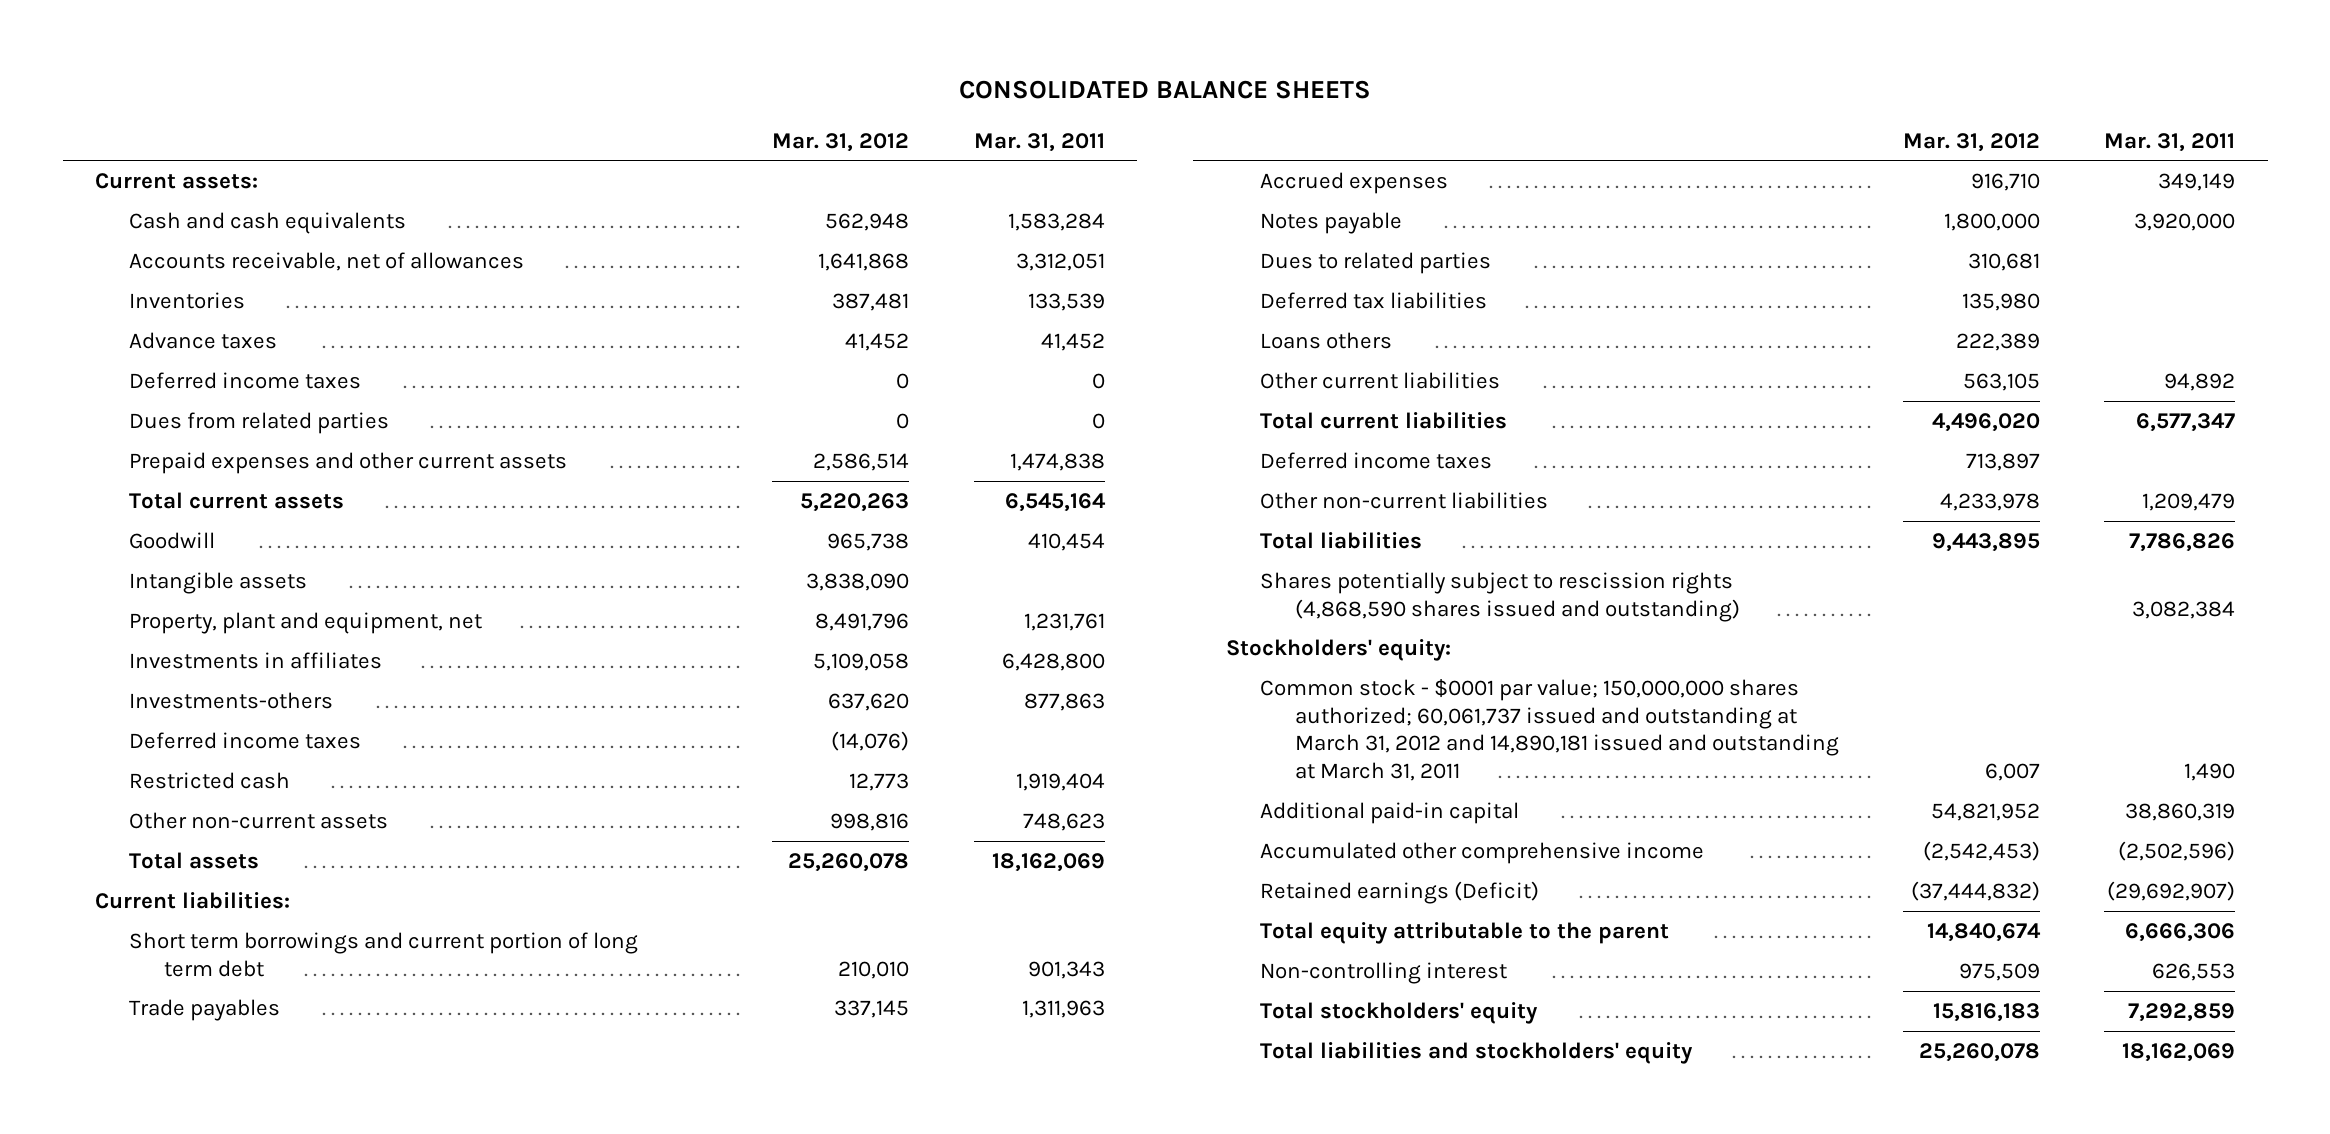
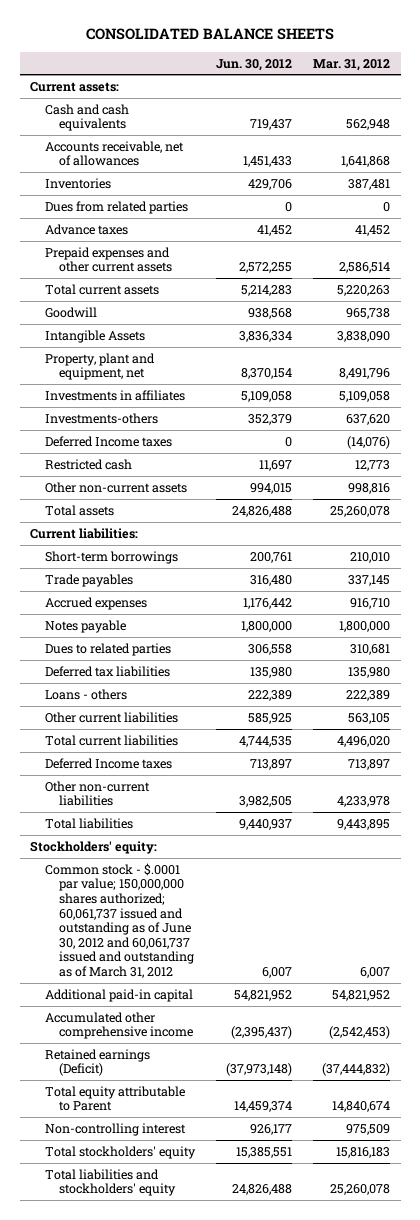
[973,132,1105,152] Mar. 31, 2011 -> none
none -> [215,58,292,71] Jun. 30, 2012
[129,372,362,390] Deferred income taxes -> none
[129,332,278,350] Advance taxes -> [44,223,128,235] Advance taxes
[129,572,308,595] Intangible assets -> [44,329,145,343] Intangible Assets
[129,732,362,750] Deferred income taxes -> [44,435,172,447] Deferred Income taxes
[129,932,639,977] Short term borrowings and current portion of long term debt -> [44,550,178,564] Short-term borrowings
[1260,332,1393,350] Loans others -> [44,688,127,700] Loans - others
[1260,452,1493,470] Deferred income taxes -> [44,757,172,769] Deferred Income taxes
[1260,572,1741,622] Shares potentially subject to rescission rights (4,868,590 shares issued and outstanding) -> none
[1260,679,1840,781] Common stock - $0001 par value; 150,000,000 shares authorized; 60,061,737 issued and outstanding at March 31, 2012 and 14,890,181 issued and outstanding at March 31, 2011 -> [44,862,194,979] Common stock - $.0001 par value; 150,000,000 shares authorized; 60,061,737 issued and outstanding as of June 30, 2012 and 60,061,737 issued and outstanding as of March 31, 2012
[1260,922,1670,945] Total equity attributable to the parent -> [44,1085,185,1112] Total equity attributable to Parent

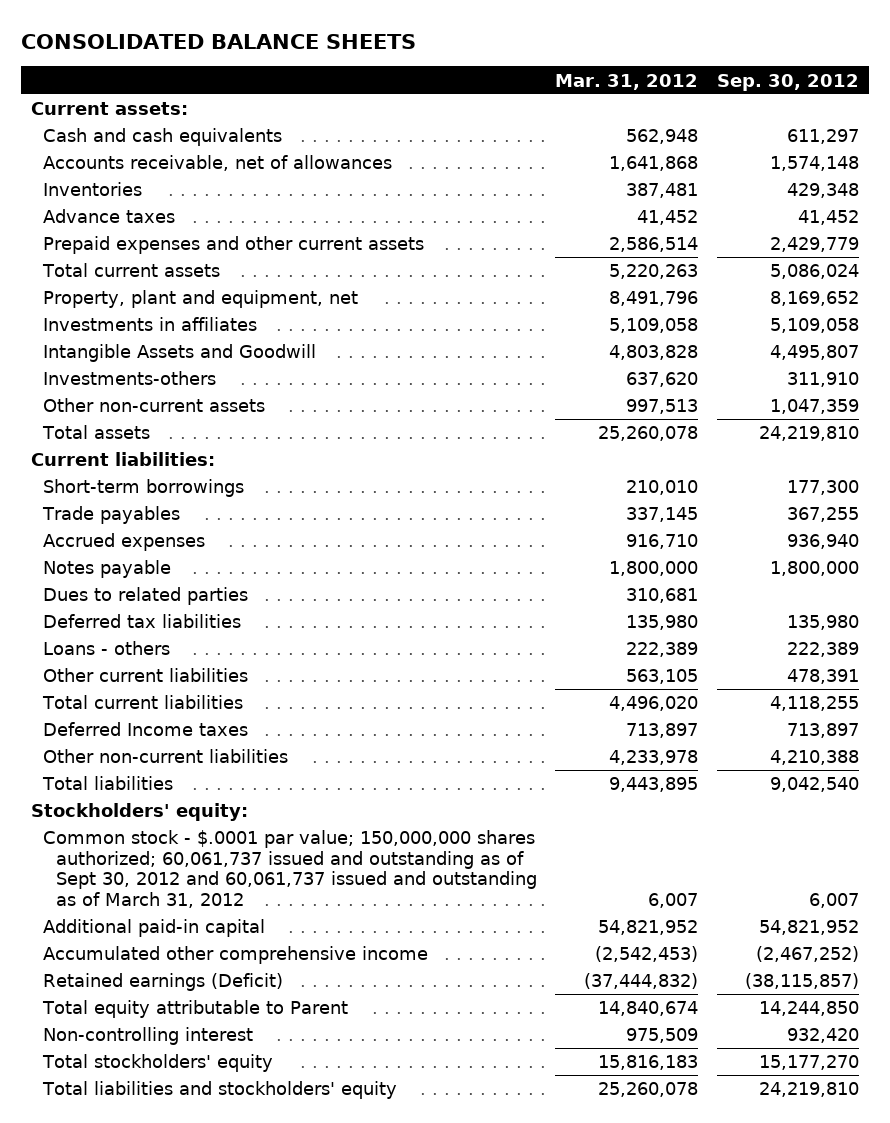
[215,58,292,71] Jun. 30, 2012 -> none
none -> [717,73,860,91] Sep. 30, 2012
[44,200,188,214] Dues from related parties -> none
[44,306,97,318] Goodwill -> none
[44,329,145,343] Intangible Assets -> none
none -> [43,344,317,363] Intangible Assets and Goodwill
[44,435,172,447] Deferred Income taxes -> none
[44,458,132,470] Restricted cash -> none
[348,482,391,494] 998,816 -> [626,399,699,415] 997,513
[44,862,194,979] Common stock - $.0001 par value; 150,000,000 shares authorized; 60,061,737 issued and outstanding as of June 30, 2012 and 60,061,737 issued and outstanding as of March 31, 2012 -> [43,830,537,908] Common stock - $.0001 par value; 150,000,000 shares authorized; 60,061,737 issued and outstanding as of Sept 30, 2012 and 60,061,737 issued and outstanding as of March 31, 2012

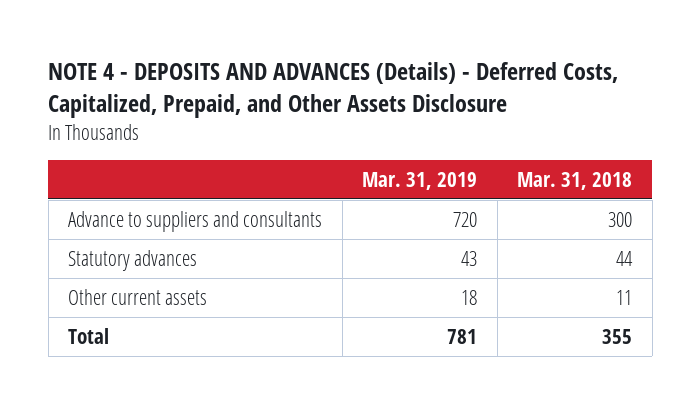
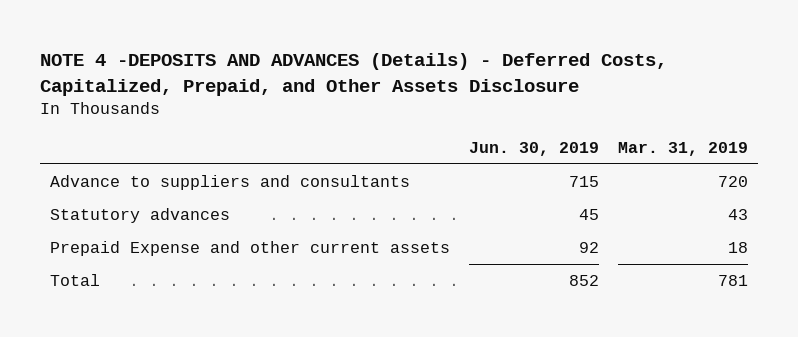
[48,62,619,118] NOTE 4 - DEPOSITS AND ADVANCES (Details) - Deferred Costs, Capitalized, Prepaid, and Other Assets Disclosure -> [39,52,667,96] NOTE 4 -DEPOSITS AND ADVANCES (Details) - Deferred Costs, Capitalized, Prepaid, and Other Assets Disclosure
[517,171,633,190] Mar. 31, 2018 -> none
none -> [468,141,599,156] Jun. 30, 2019
[68,288,208,305] Other current assets -> [49,240,450,256] Prepaid Expense and other current assets

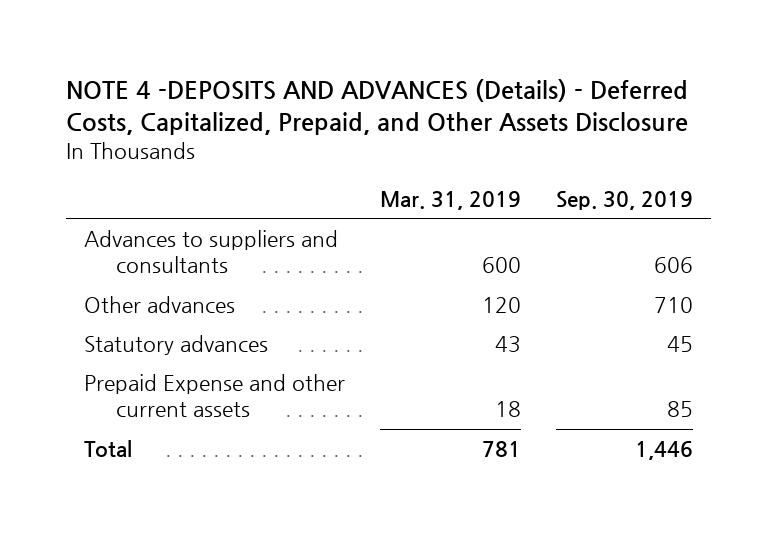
[468,141,599,156] Jun. 30, 2019 -> none
none -> [556,190,694,210] Sep. 30, 2019
[49,174,410,190] Advance to suppliers and consultants -> [83,229,338,274] Advances to suppliers and consultants
[718,175,749,187] 720 -> [482,257,522,274] 600
none -> [83,295,235,313] Other advances

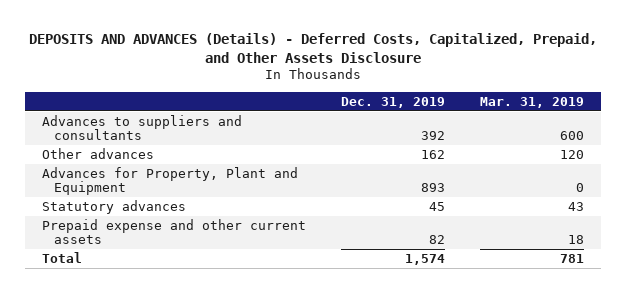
[66,79,689,136] NOTE 4 -DEPOSITS AND ADVANCES (Details) - Deferred Costs, Capitalized, Prepaid, and Other Assets Disclosure -> [28,32,597,63] DEPOSITS AND ADVANCES (Details) - Deferred Costs, Capitalized, Prepaid, and Other Assets Disclosure
[556,190,694,210] Sep. 30, 2019 -> none
none -> [340,96,445,108] Dec. 31, 2019
none -> [41,166,298,196] Advances for Property, Plant and Equipment
[83,373,345,418] Prepaid Expense and other current assets -> [41,218,306,245] Prepaid expense and other current assets

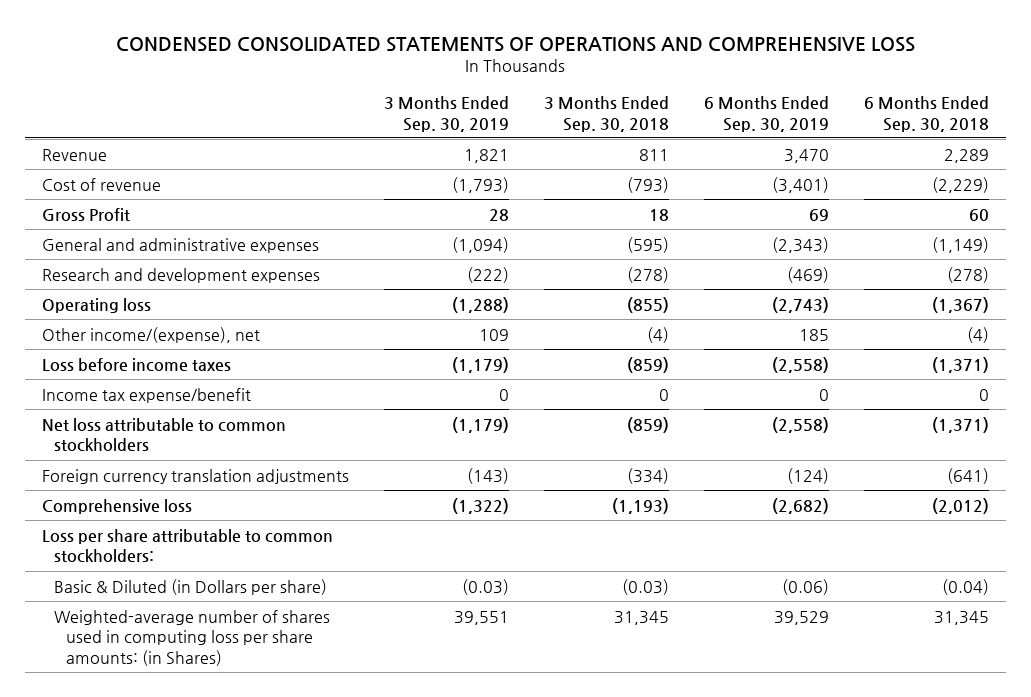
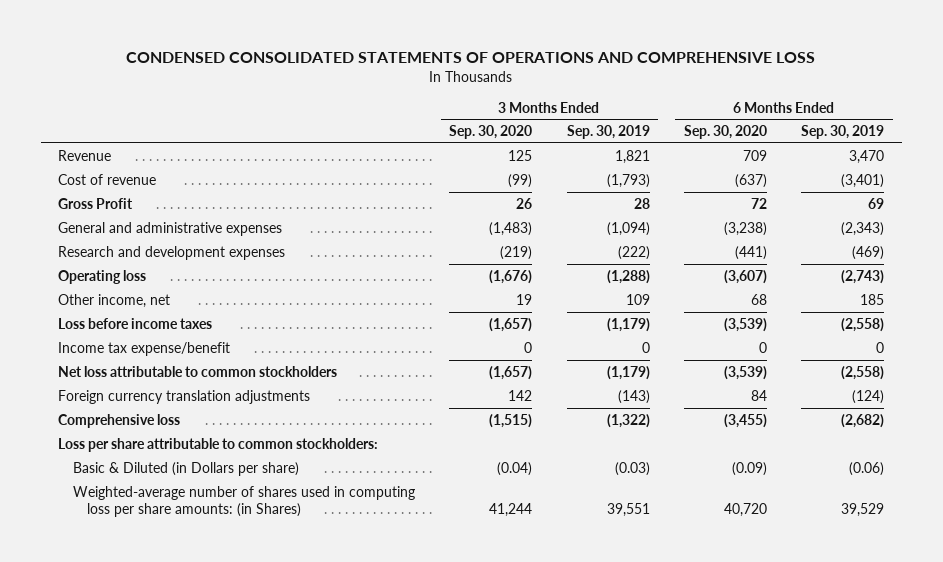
[543,95,669,132] 3 Months Ended Sep. 30, 2018 -> none
[863,95,989,132] 6 Months Ended Sep. 30, 2018 -> none
none -> [449,125,533,140] Sep. 30, 2020
none -> [683,125,767,140] Sep. 30, 2020
[42,326,261,343] Other income/(expense), net -> [58,293,171,308] Other income, net

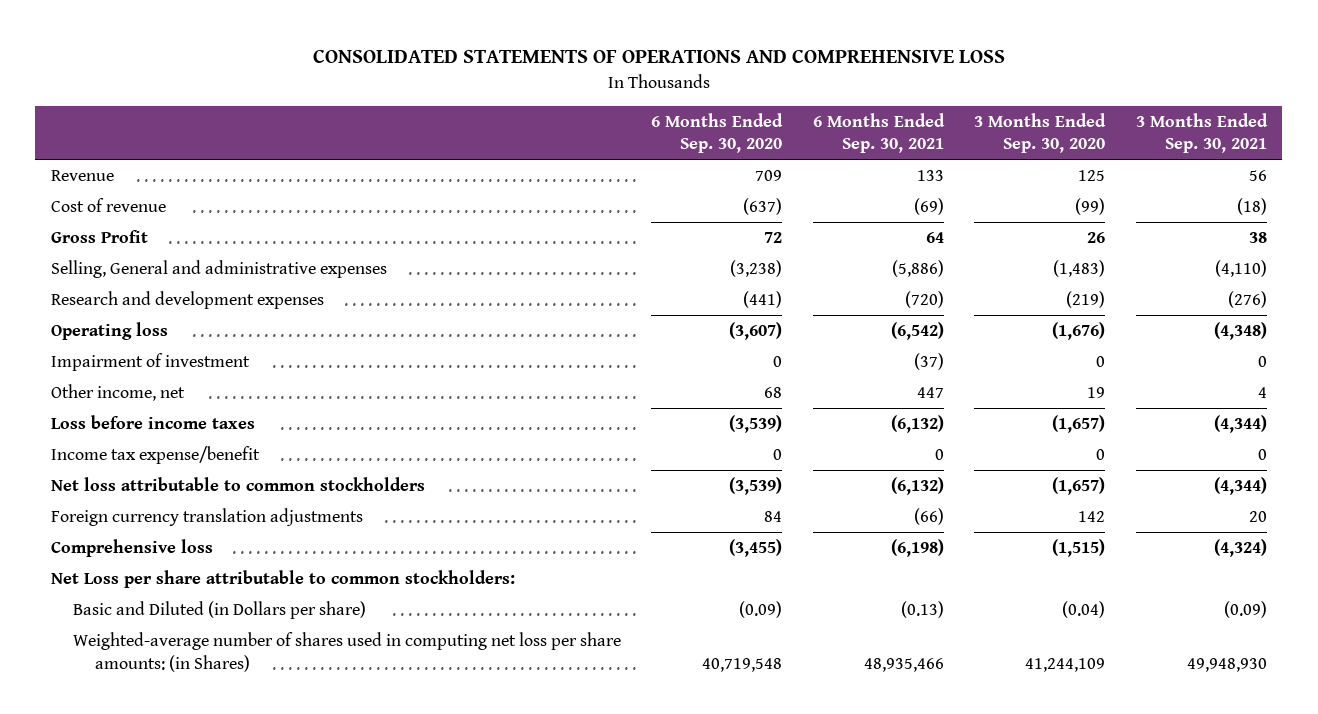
[126,51,816,63] CONDENSED CONSOLIDATED STATEMENTS OF OPERATIONS AND COMPREHENSIVE LOSS -> [312,50,1005,64] CONSOLIDATED STATEMENTS OF OPERATIONS AND COMPREHENSIVE LOSS
[566,125,650,140] Sep. 30, 2019 -> none
[801,125,885,140] Sep. 30, 2019 -> none
none -> [812,112,945,154] 6 Months Ended Sep. 30, 2021
none -> [1136,112,1269,154] 3 Months Ended Sep. 30, 2021
[58,221,283,236] General and administrative expenses -> [50,260,387,279] Selling, General and administrative expenses
none -> [50,353,250,372] Impairment of investment
[58,437,379,452] Loss per share attributable to common stockholders: -> [50,570,515,589] Net Loss per share attributable to common stockholders:
[72,461,299,476] Basic & Diluted (in Dollars per share) -> [72,601,366,620] Basic and Diluted (in Dollars per share)
[72,485,415,518] Weighted-average number of shares used in computing loss per share amounts: (in Shares) -> [72,632,621,672] Weighted-average number of shares used in computing net loss per share amounts: (in Shares)
[489,503,533,518] 41,244 -> [1025,657,1106,672] 41,244,109
[723,503,767,518] 40,720 -> [702,657,783,672] 40,719,548

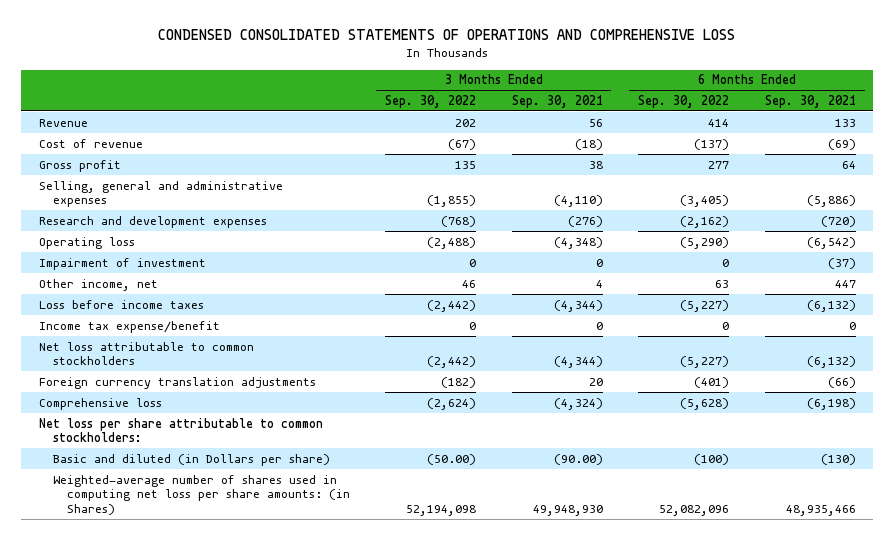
[312,50,1005,64] CONSOLIDATED STATEMENTS OF OPERATIONS AND COMPREHENSIVE LOSS -> [158,29,736,41] CONDENSED CONSOLIDATED STATEMENTS OF OPERATIONS AND COMPREHENSIVE LOSS
[651,112,784,154] 6 Months Ended Sep. 30, 2020 -> none
[974,112,1107,154] 3 Months Ended Sep. 30, 2020 -> none
none -> [385,94,477,108] Sep. 30, 2022
none -> [638,94,730,108] Sep. 30, 2022
[50,230,148,244] Gross Profit -> [38,159,121,172] Gross profit
[50,260,387,279] Selling, General and administrative expenses -> [38,180,283,208] Selling, general and administrative expenses
[50,570,515,589] Net Loss per share attributable to common stockholders: -> [38,417,323,443] Net loss per share attributable to common stockholders:
[72,601,366,620] Basic and Diluted (in Dollars per share) -> [52,453,330,466] Basic and diluted (in Dollars per share)
[900,601,944,619] (0.13) -> [820,453,856,465] (130)
[1224,601,1268,619] (0.09) -> [553,453,603,465] (90.00)

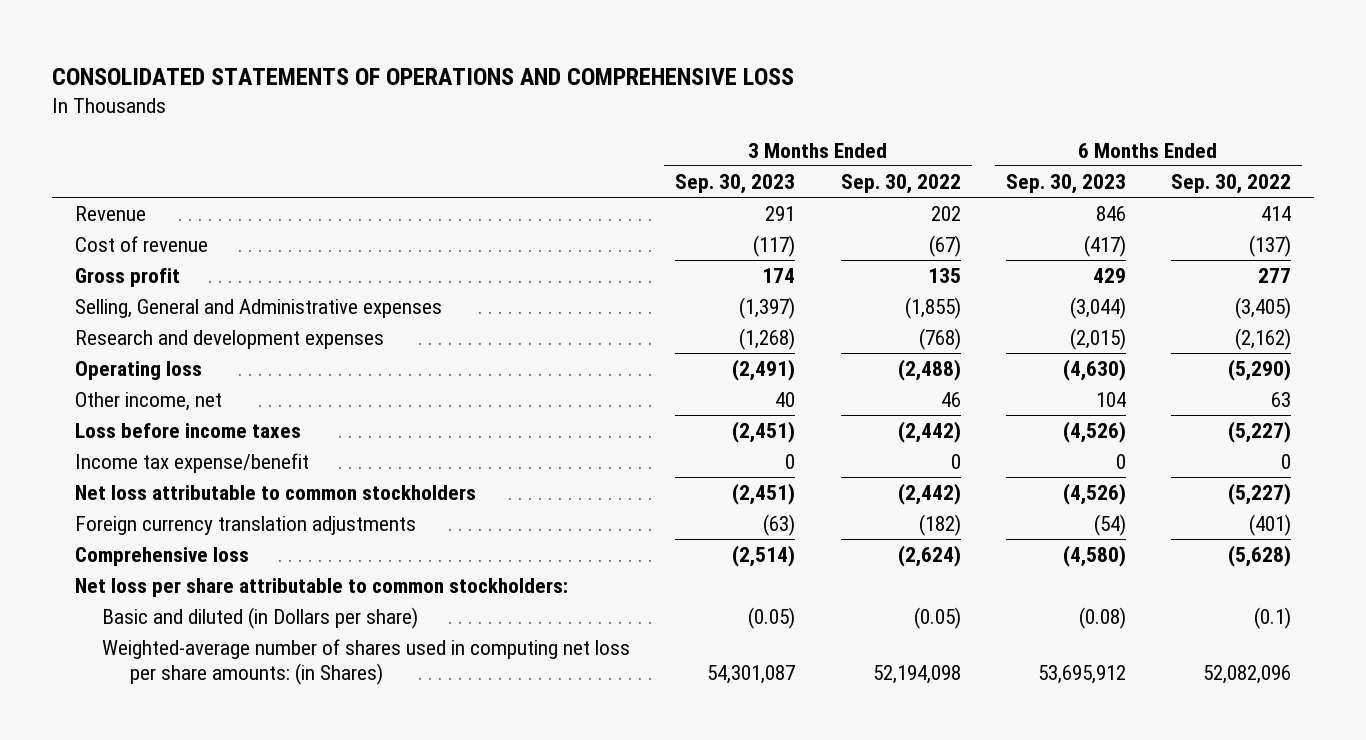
[158,29,736,41] CONDENSED CONSOLIDATED STATEMENTS OF OPERATIONS AND COMPREHENSIVE LOSS -> [52,67,795,85] CONSOLIDATED STATEMENTS OF OPERATIONS AND COMPREHENSIVE LOSS
[511,94,603,108] Sep. 30, 2021 -> none
[764,94,856,108] Sep. 30, 2021 -> none
none -> [675,174,796,195] Sep. 30, 2023
none -> [1005,174,1126,195] Sep. 30, 2023
[38,180,283,208] Selling, general and administrative expenses -> [74,299,442,319] Selling, General and Administrative expenses
[38,257,206,270] Impairment of investment -> none
[427,453,477,465] (50.00) -> [913,607,961,630] (0.05)
[694,453,730,465] (100) -> [1253,607,1291,630] (0.1)

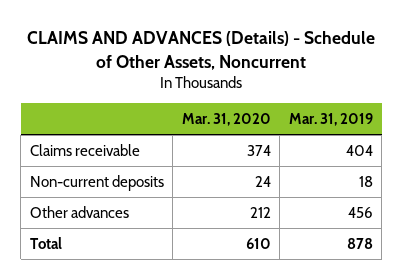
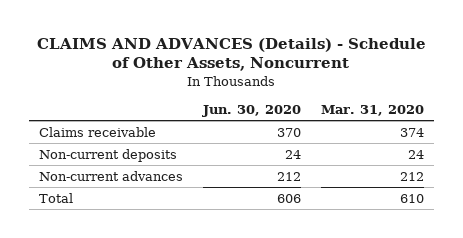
[288,113,373,127] Mar. 31, 2019 -> none
none -> [201,105,301,118] Jun. 30, 2020
[29,205,129,218] Other advances -> [38,170,183,181] Non-current advances

